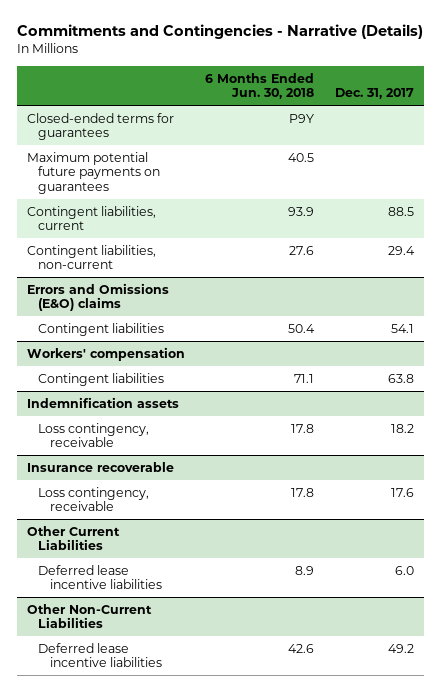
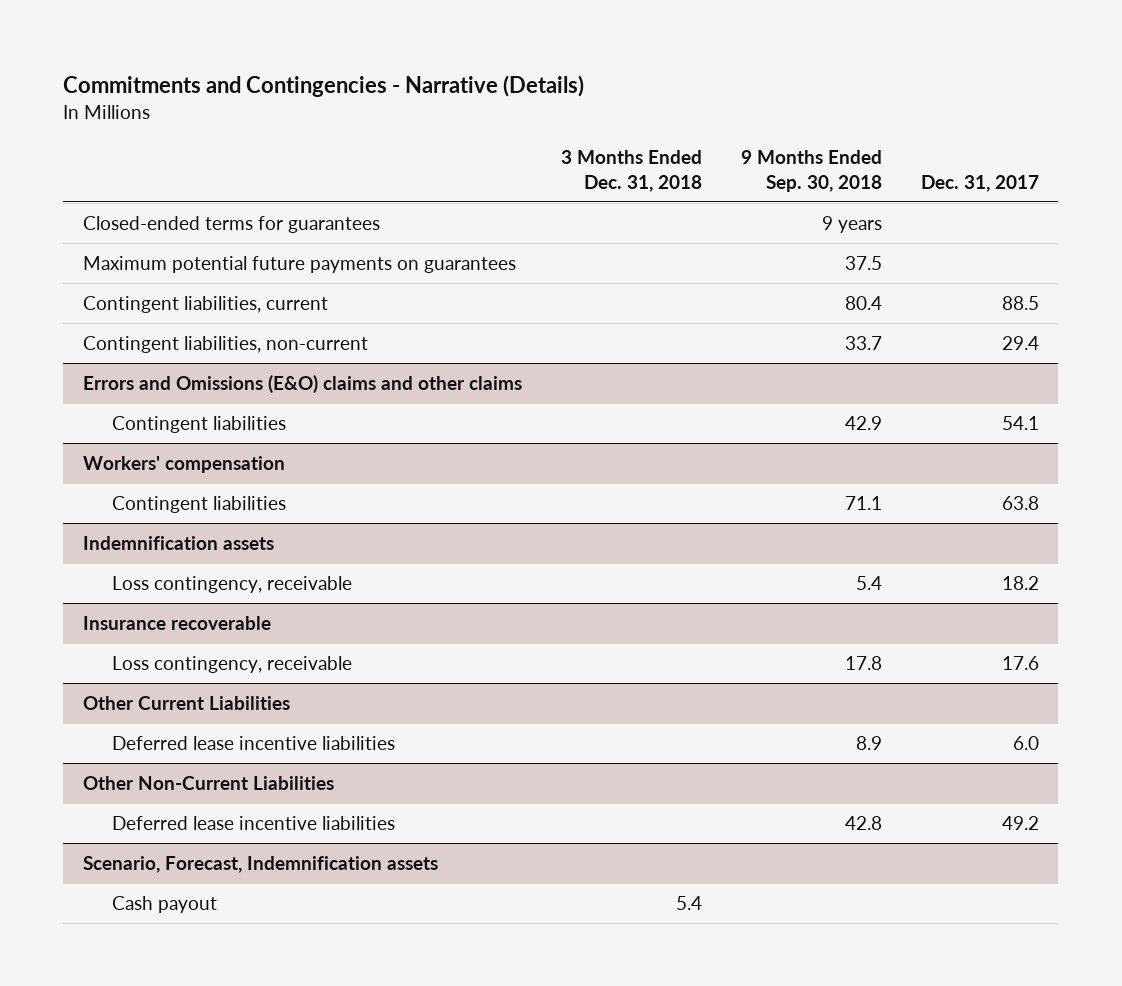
[205,72,315,100] 6 Months Ended Jun. 30, 2018 -> none
none -> [560,150,702,192] 3 Months Ended Dec. 31, 2018
none -> [740,150,882,192] 9 Months Ended Sep. 30, 2018
[26,282,169,312] Errors and Omissions (E&O) claims -> [82,374,522,393] Errors and Omissions (E&O) claims and other claims
none -> [82,855,438,873] Scenario, Forecast, Indemnification assets
none -> [112,895,218,913] Cash payout

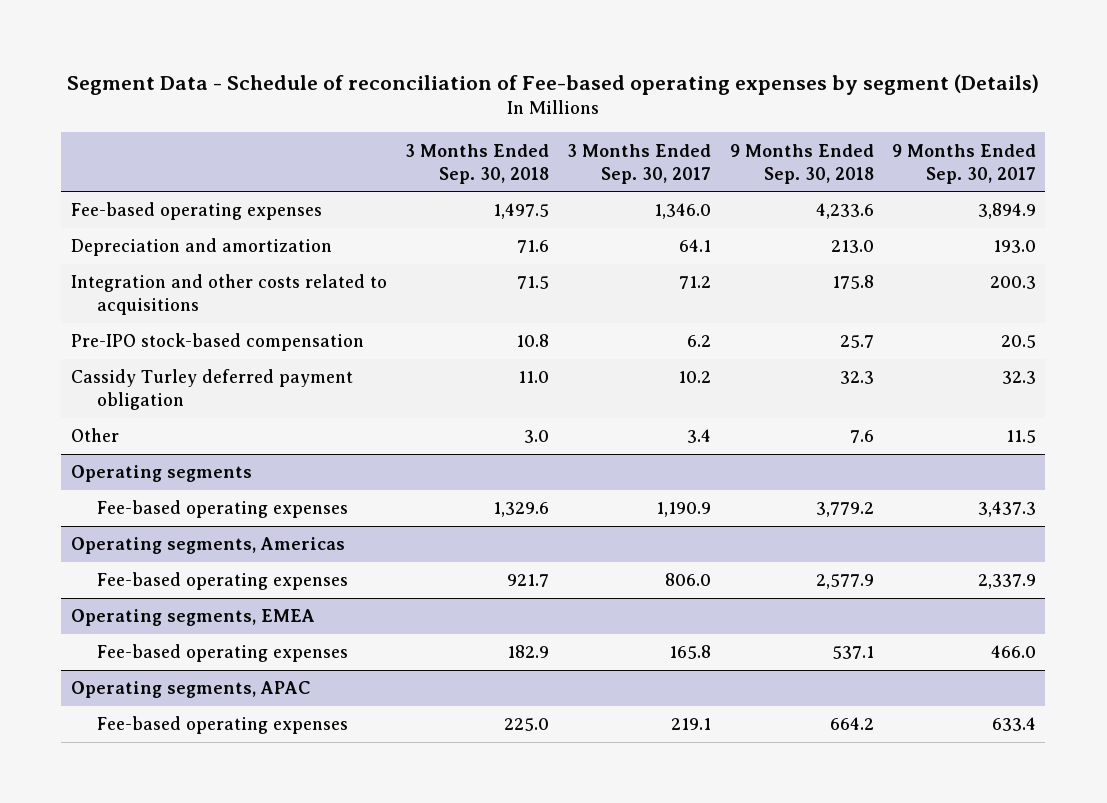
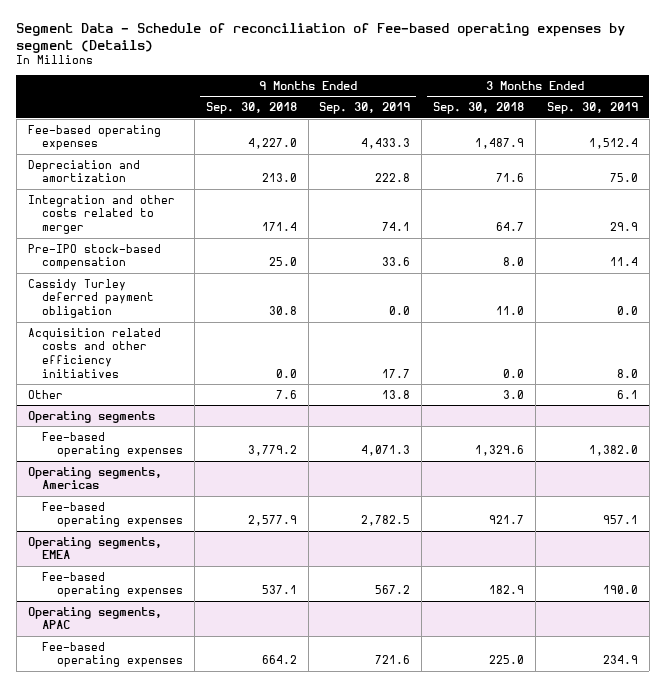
[567,143,712,184] 3 Months Ended Sep. 30, 2017 -> none
[892,143,1037,184] 9 Months Ended Sep. 30, 2017 -> none
none -> [319,102,411,115] Sep. 30, 2019
none -> [546,102,638,115] Sep. 30, 2019
[492,203,549,220] 1,497.5 -> [475,138,525,150] 1,487.9
[815,203,874,220] 4,233.6 -> [247,138,297,150] 4,227.0
[70,274,387,316] Integration and other costs related to acquisitions -> [27,194,175,235] Integration and other costs related to merger
[516,276,549,290] 71.5 -> [496,222,525,232] 64.7
[831,275,874,290] 175.8 -> [261,222,297,232] 171.4
[515,334,549,348] 10.8 -> [503,257,525,267] 8.0
[839,335,874,349] 25.7 -> [268,257,297,267] 25.0
[839,371,874,385] 32.3 -> [268,306,297,316] 30.8
none -> [27,327,161,378] Acquisition related costs and other efficiency initiatives

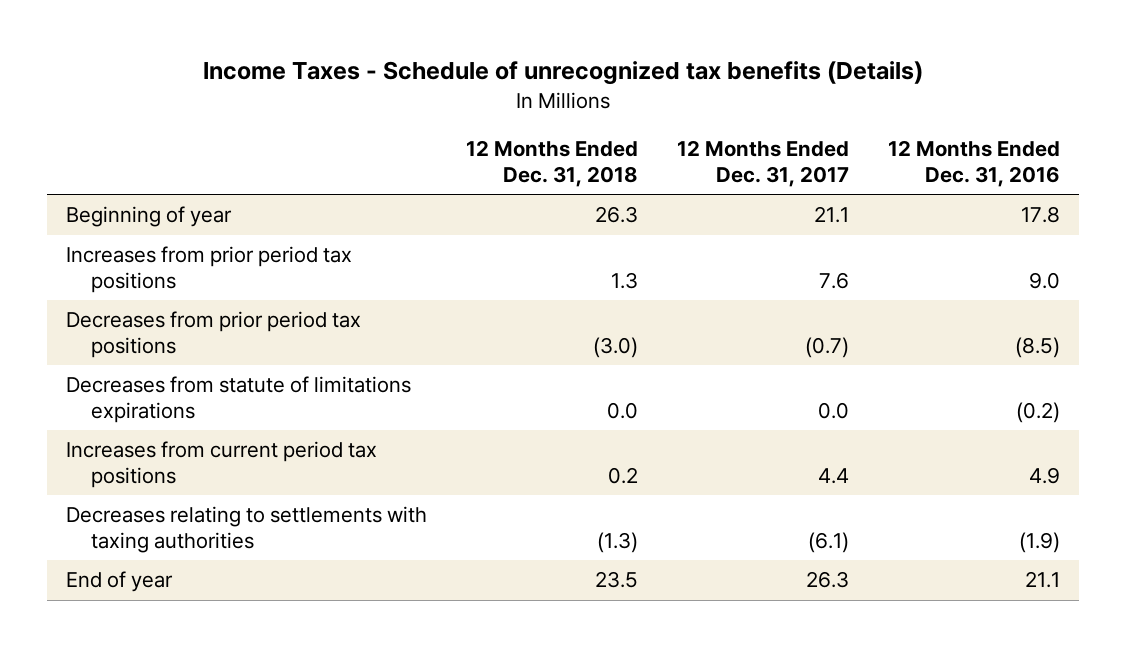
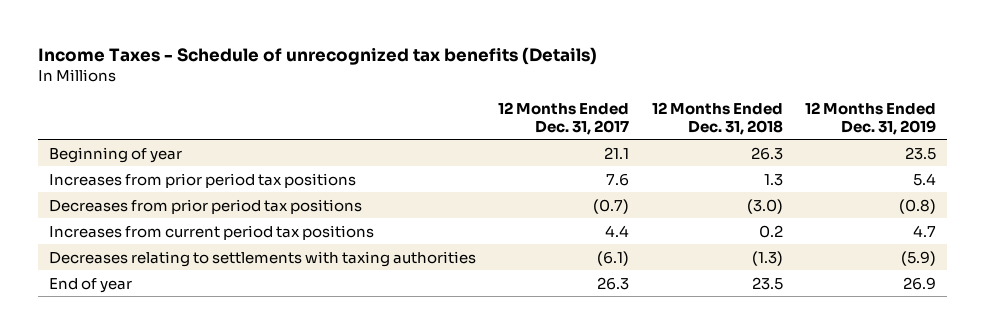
[887,140,1060,187] 12 Months Ended Dec. 31, 2016 -> none
none -> [805,102,937,135] 12 Months Ended Dec. 31, 2019
[66,376,412,423] Decreases from statute of limitations expirations -> none

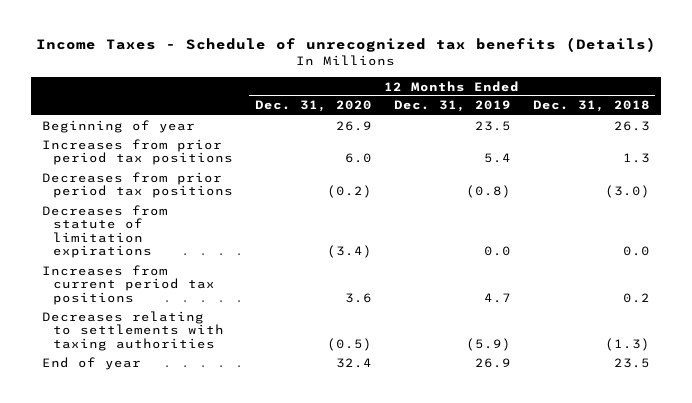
[498,102,630,135] 12 Months Ended Dec. 31, 2017 -> none
none -> [254,100,372,113] Dec. 31, 2020
none -> [42,204,169,259] Decreases from statute of limitation expirations

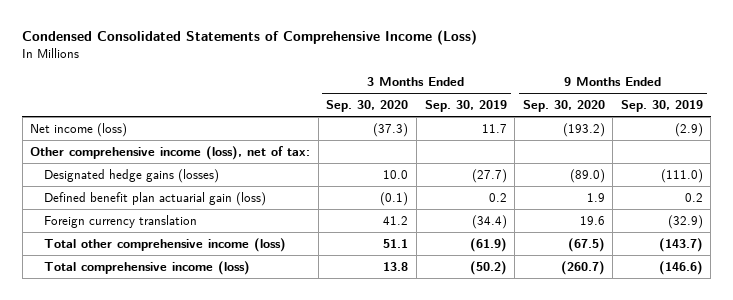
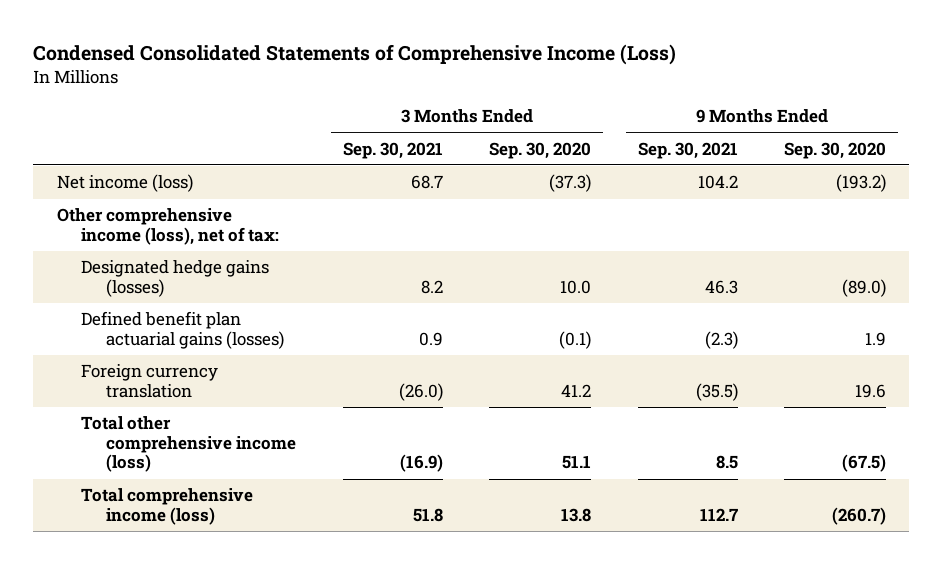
[424,100,507,113] Sep. 30, 2019 -> none
[620,100,703,113] Sep. 30, 2019 -> none
none -> [342,141,443,159] Sep. 30, 2021
none -> [637,141,738,159] Sep. 30, 2021
[43,191,266,206] Defined benefit plan actuarial gain (loss) -> [81,311,285,349] Defined benefit plan actuarial gains (losses)

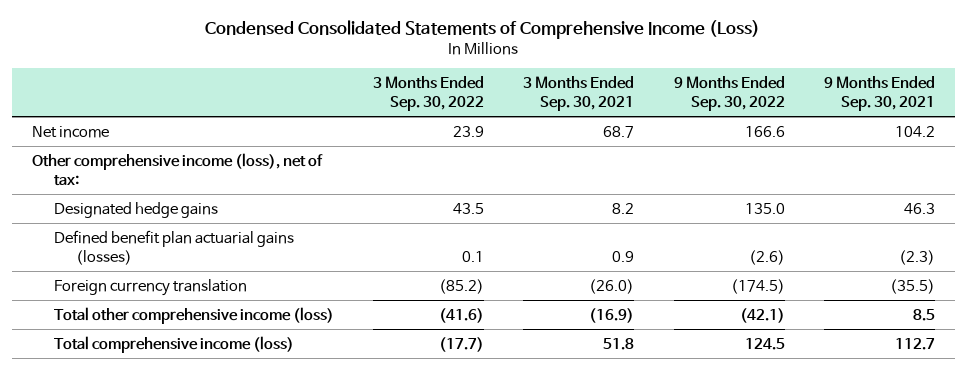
[489,141,592,159] Sep. 30, 2020 -> none
[784,141,887,159] Sep. 30, 2020 -> none
none -> [372,76,484,111] 3 Months Ended Sep. 30, 2022
none -> [673,76,785,111] 9 Months Ended Sep. 30, 2022
[56,174,193,193] Net income (loss) -> [31,125,109,138] Net income
[81,260,270,297] Designated hedge gains (losses) -> [53,201,218,218] Designated hedge gains

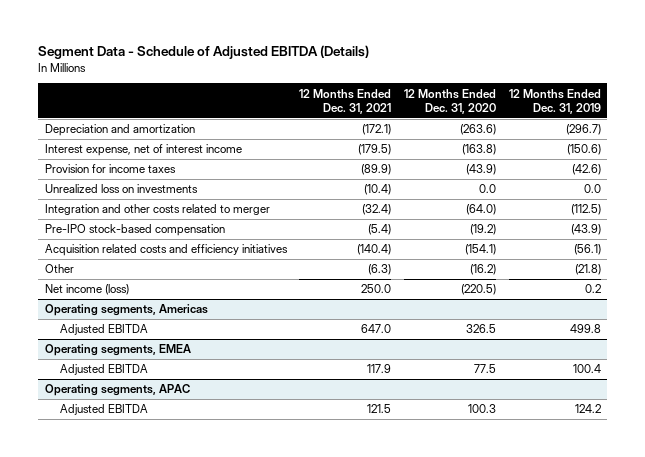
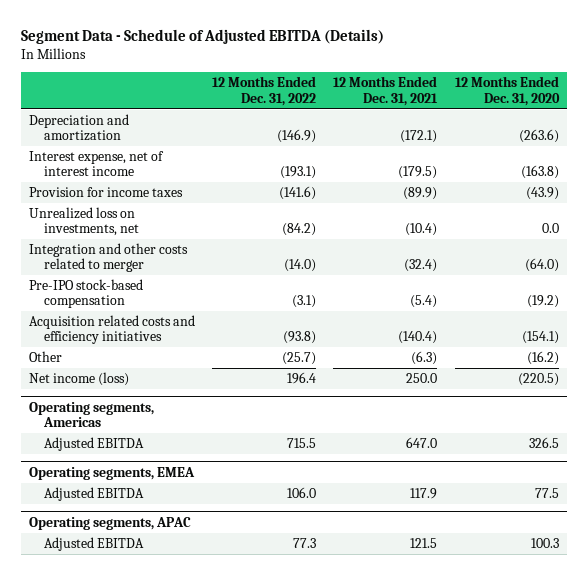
[508,88,601,114] 12 Months Ended Dec. 31, 2019 -> none
none -> [212,76,317,106] 12 Months Ended Dec. 31, 2022
[44,184,198,194] Unrealized loss on investments -> [29,206,139,237] Unrealized loss on investments, net

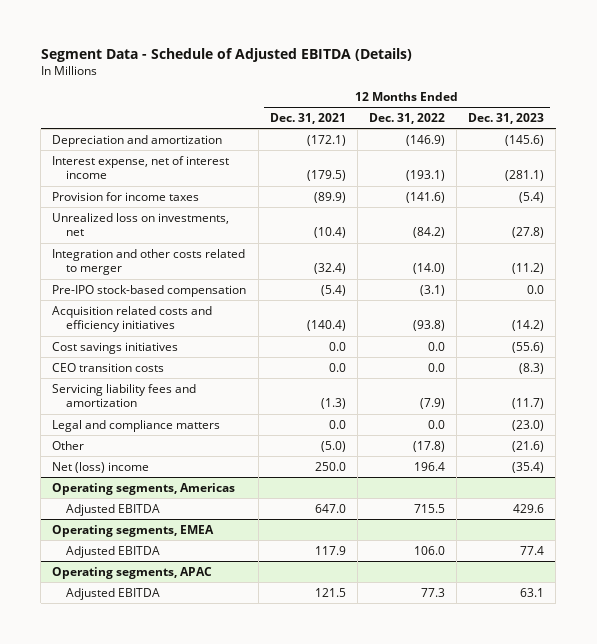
[454,76,560,106] 12 Months Ended Dec. 31, 2020 -> none
none -> [468,112,545,124] Dec. 31, 2023
none -> [52,341,179,354] Cost savings initiatives
none -> [52,362,165,372] CEO transition costs
none -> [52,383,197,408] Servicing liability fees and amortization
none -> [52,419,221,432] Legal and compliance matters
[282,351,317,365] (25.7) -> [412,440,445,452] (17.8)
[411,350,438,365] (6.3) -> [320,440,346,452] (5.0)
[29,371,130,386] Net income (loss) -> [52,461,150,473] Net (loss) income

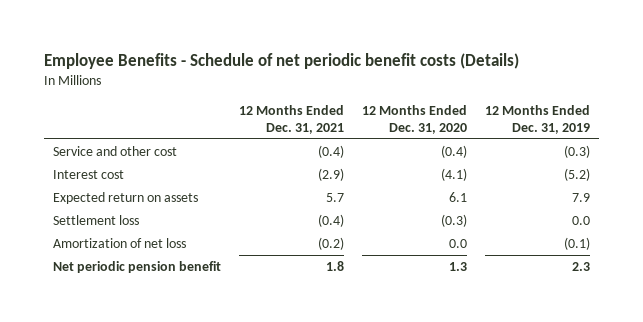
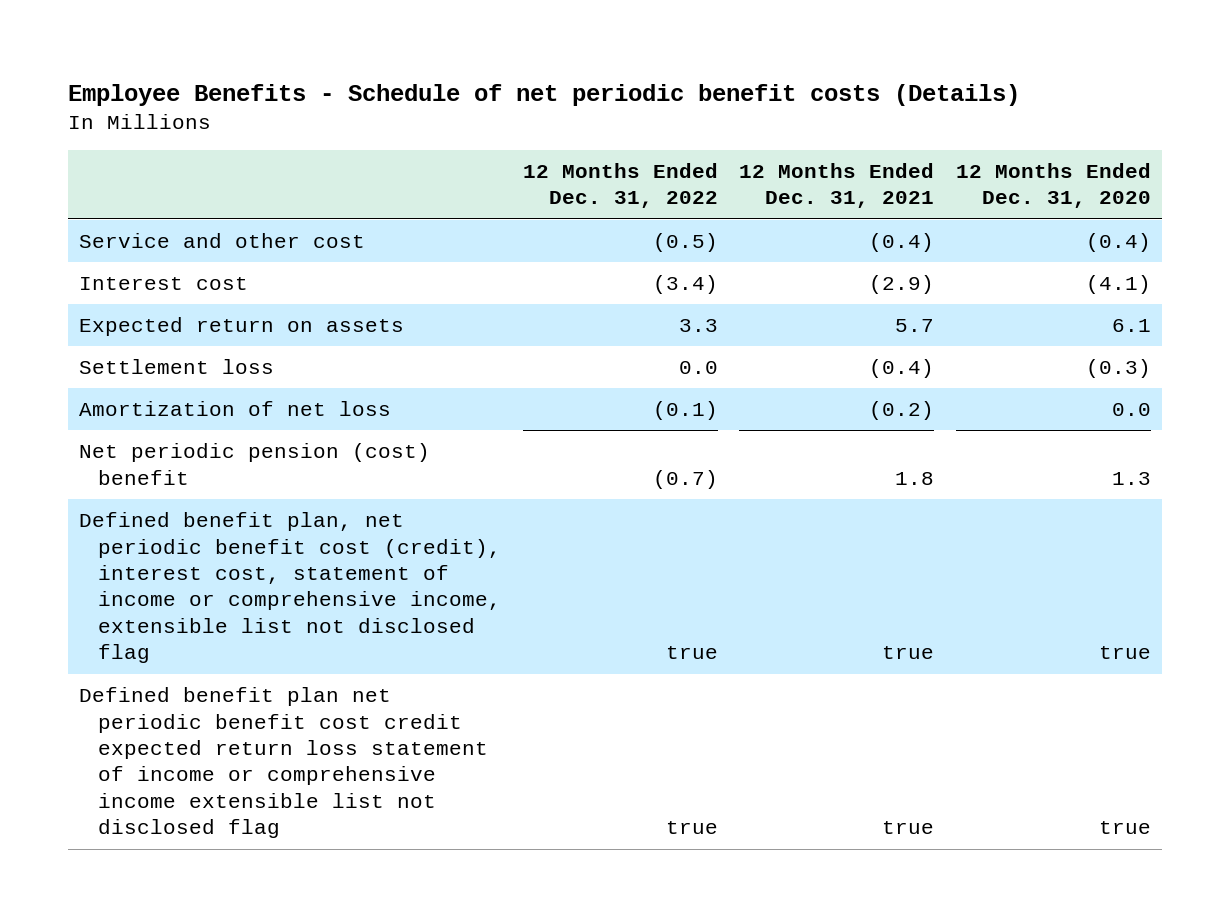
[485,105,591,134] 12 Months Ended Dec. 31, 2019 -> none
none -> [522,162,718,209] 12 Months Ended Dec. 31, 2022
[52,261,221,274] Net periodic pension benefit -> [79,443,431,485] Net periodic pension (cost) benefit
none -> [79,512,501,664] Defined benefit plan, net periodic benefit cost (credit), interest cost, statement of income or comprehensive income, extensible list not disclosed flag
none -> [79,687,488,839] Defined benefit plan net periodic benefit cost credit expected return loss statement of income or comprehensive income extensible list not disclosed flag

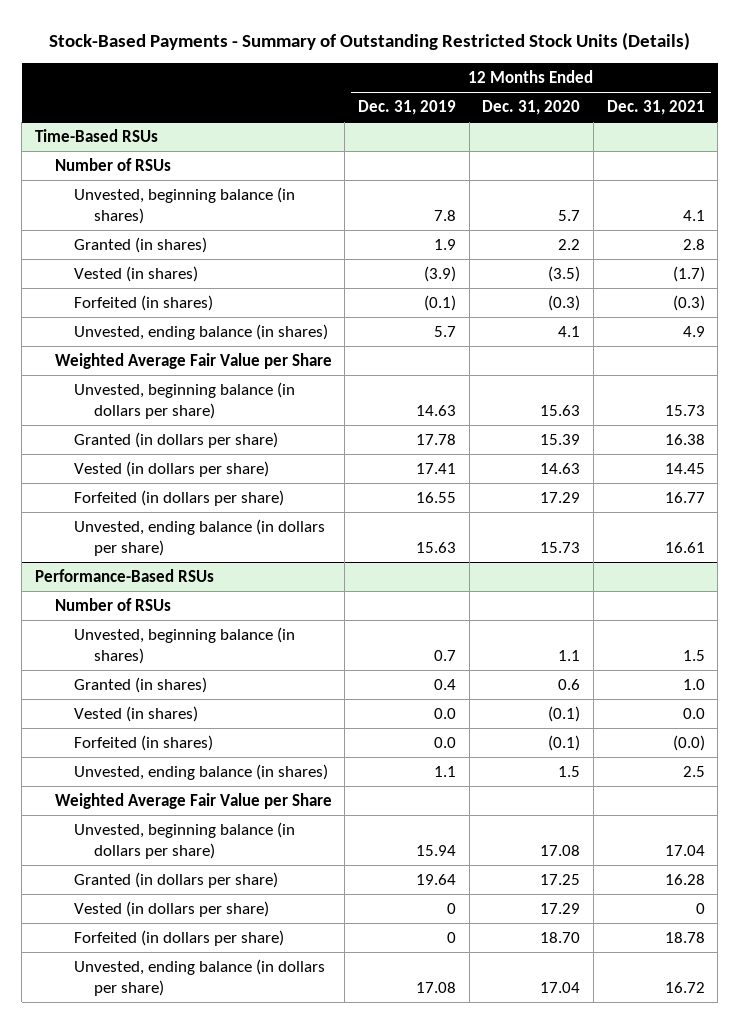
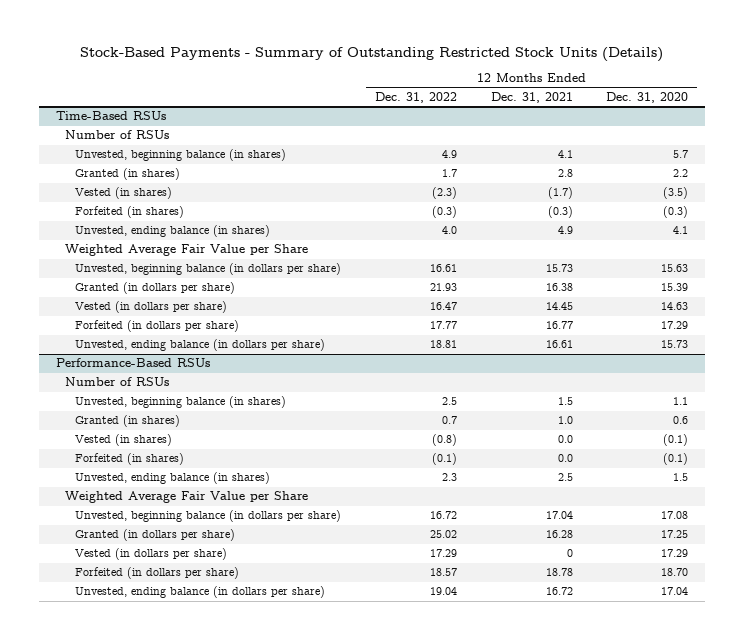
[357,100,456,116] Dec. 31, 2019 -> none
none -> [374,92,457,104] Dec. 31, 2022
[672,734,705,751] (0.0) -> [557,454,573,463] 0.0

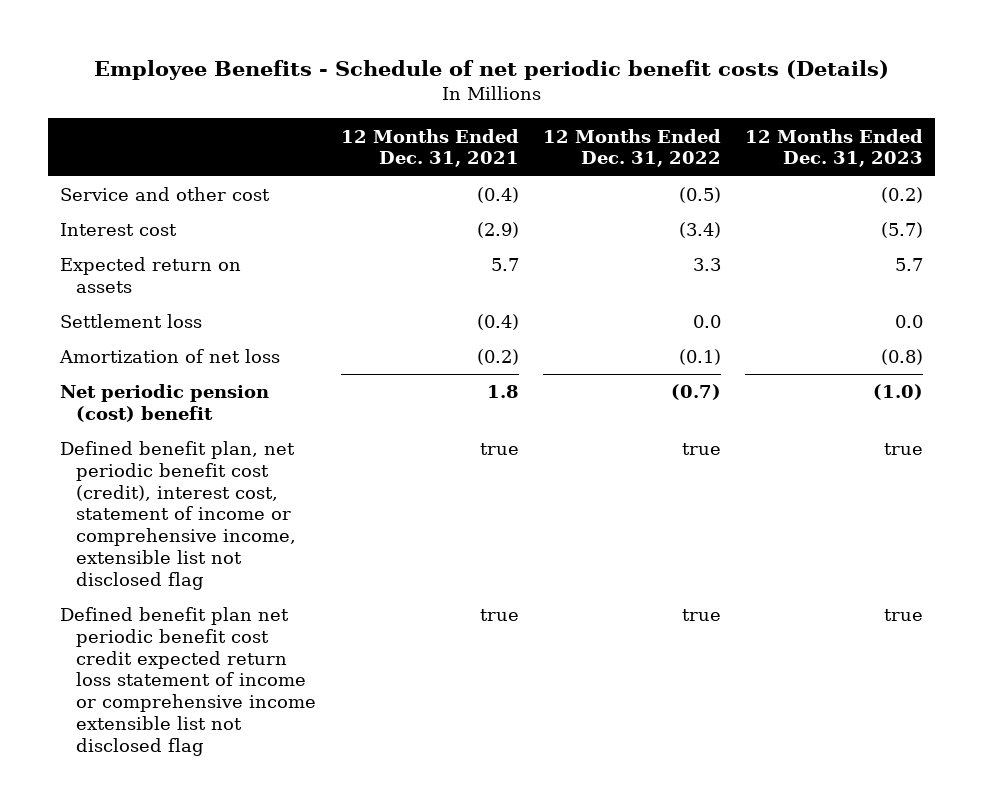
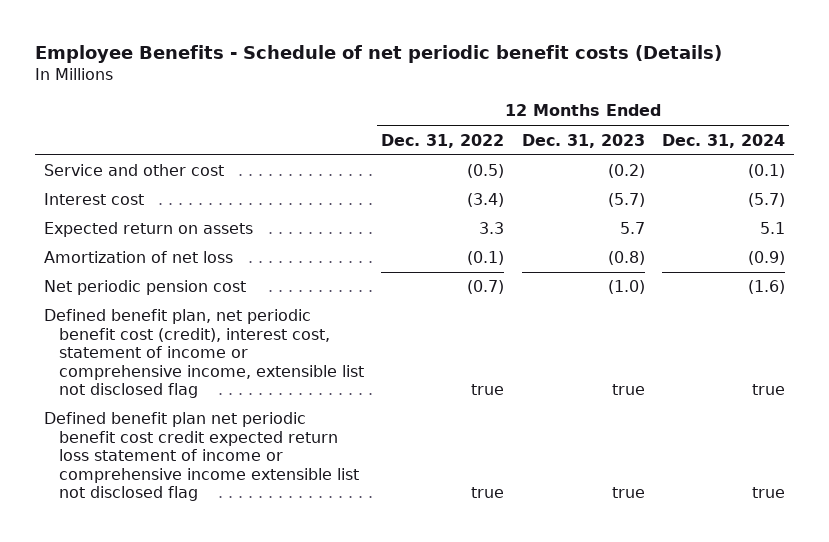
[340,128,519,168] 12 Months Ended Dec. 31, 2021 -> none
none -> [662,133,786,148] Dec. 31, 2024
[60,314,203,329] Settlement loss -> none
[60,384,270,422] Net periodic pension (cost) benefit -> [43,280,246,296] Net periodic pension cost

